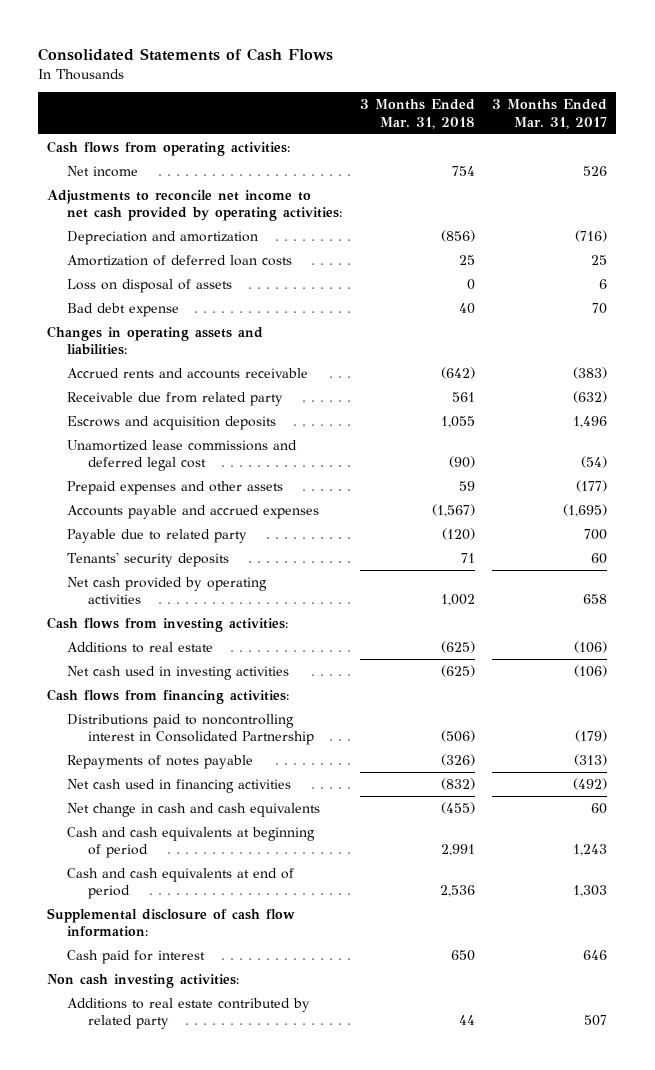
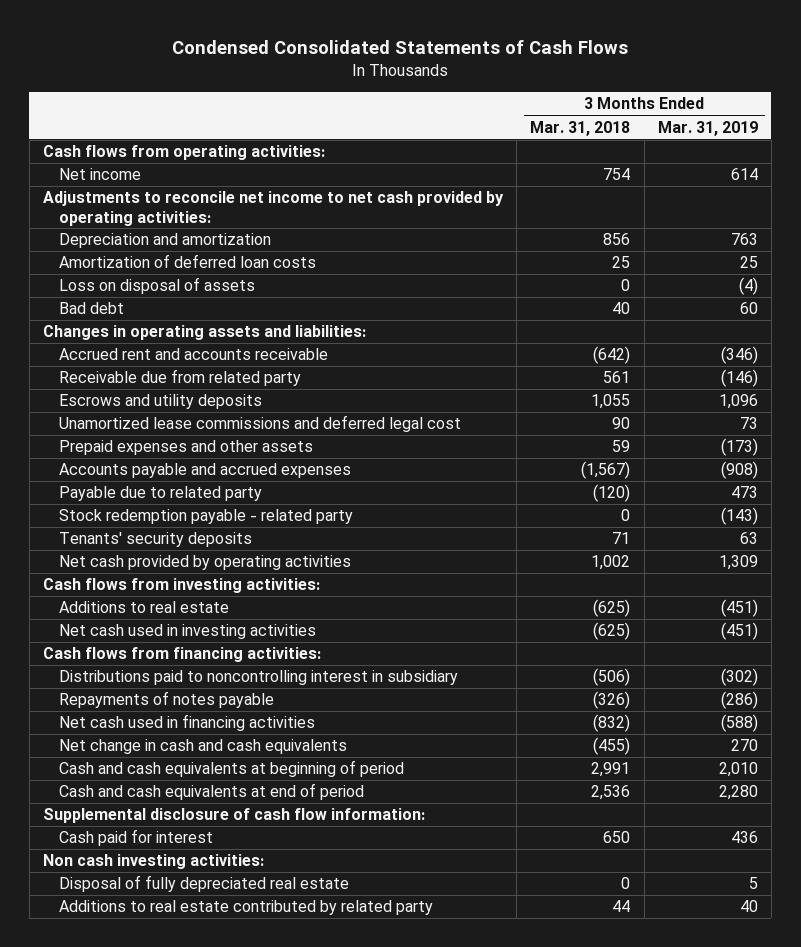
[38,47,334,61] Consolidated Statements of Cash Flows -> [172,40,629,55] Condensed Consolidated Statements of Cash Flows
[492,98,608,129] 3 Months Ended Mar. 31, 2017 -> none
none -> [657,120,758,136] Mar. 31, 2019
[440,229,475,242] (856) -> [603,233,631,246] 856
[67,302,180,317] Bad debt expense -> [59,302,125,315] Bad debt
[67,367,309,379] Accrued rents and accounts receivable -> [59,348,329,361] Accrued rent and accounts receivable
[67,415,277,430] Escrows and acquisition deposits -> [59,394,263,410] Escrows and utility deposits
[448,456,475,469] (90) -> [612,417,631,430] 90
none -> [59,509,354,525] Stock redemption payable - related party
[67,713,314,746] Distributions paid to noncontrolling interest in Consolidated Partnership -> [59,670,459,686] Distributions paid to noncontrolling interest in subsidiary
none -> [59,875,350,893] Disposal of fully depreciated real estate

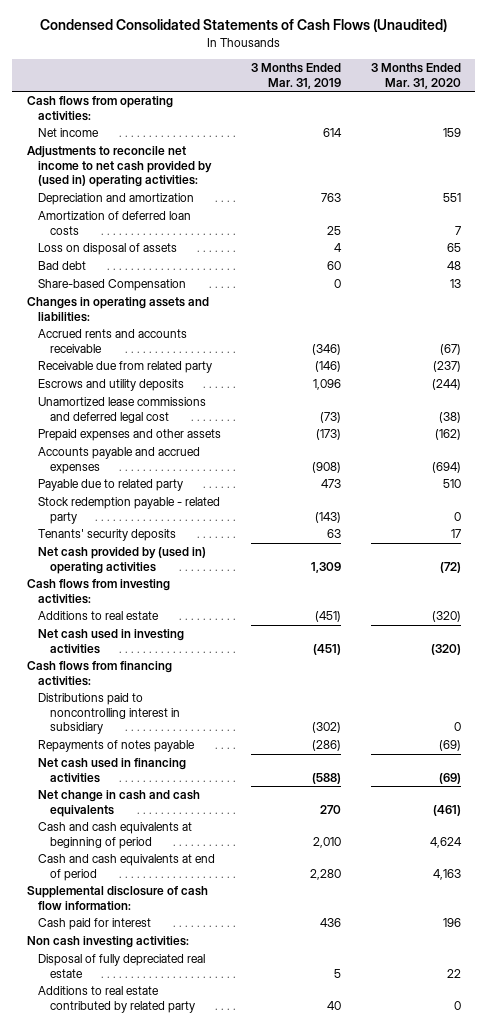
[172,40,629,55] Condensed Consolidated Statements of Cash Flows -> [39,19,447,33] Condensed Consolidated Statements of Cash Flows (Unaudited)
[530,120,631,136] Mar. 31, 2018 -> none
none -> [370,63,461,89] 3 Months Ended Mar. 31, 2020
[43,191,505,226] Adjustments to reconcile net income to net cash provided by operating activities: -> [26,146,213,188] Adjustments to reconcile net income to net cash provided by (used in) operating activities:
[738,277,758,296] (4) -> [334,243,343,253] 4
none -> [38,279,187,292] Share-based Compensation
[59,348,329,361] Accrued rent and accounts receivable -> [38,329,188,353] Accrued rents and accounts receivable
[739,417,758,430] 73 -> [320,411,342,423] (73)
[59,555,352,571] Net cash provided by operating activities -> [38,547,207,574] Net cash provided by (used in) operating activities

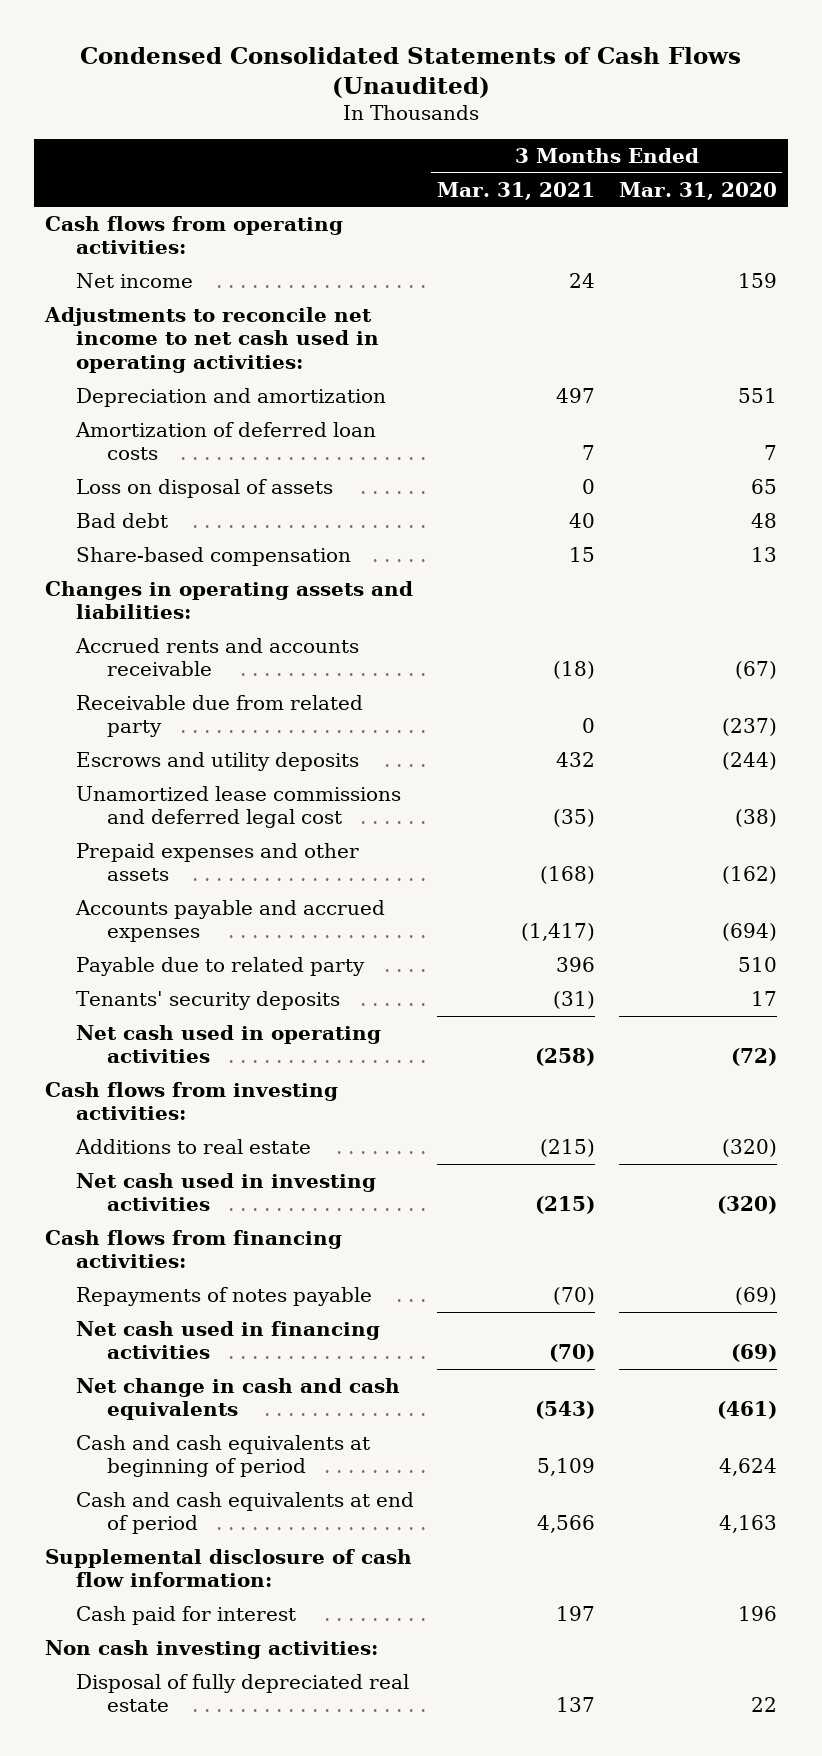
[251,63,342,89] 3 Months Ended Mar. 31, 2019 -> none
none -> [437,181,596,200] Mar. 31, 2021
[26,146,213,188] Adjustments to reconcile net income to net cash provided by (used in) operating activities: -> [44,306,379,374] Adjustments to reconcile net income to net cash used in operating activities:
[38,279,187,292] Share-based Compensation -> [75,546,351,566] Share-based compensation
[38,497,221,524] Stock redemption payable - related party -> none
[38,547,207,574] Net cash provided by (used in) operating activities -> [75,1024,381,1064] Net cash used in operating activities
[38,693,181,735] Distributions paid to noncontrolling interest in subsidiary -> none
[38,986,196,1013] Additions to real estate contributed by related party -> none

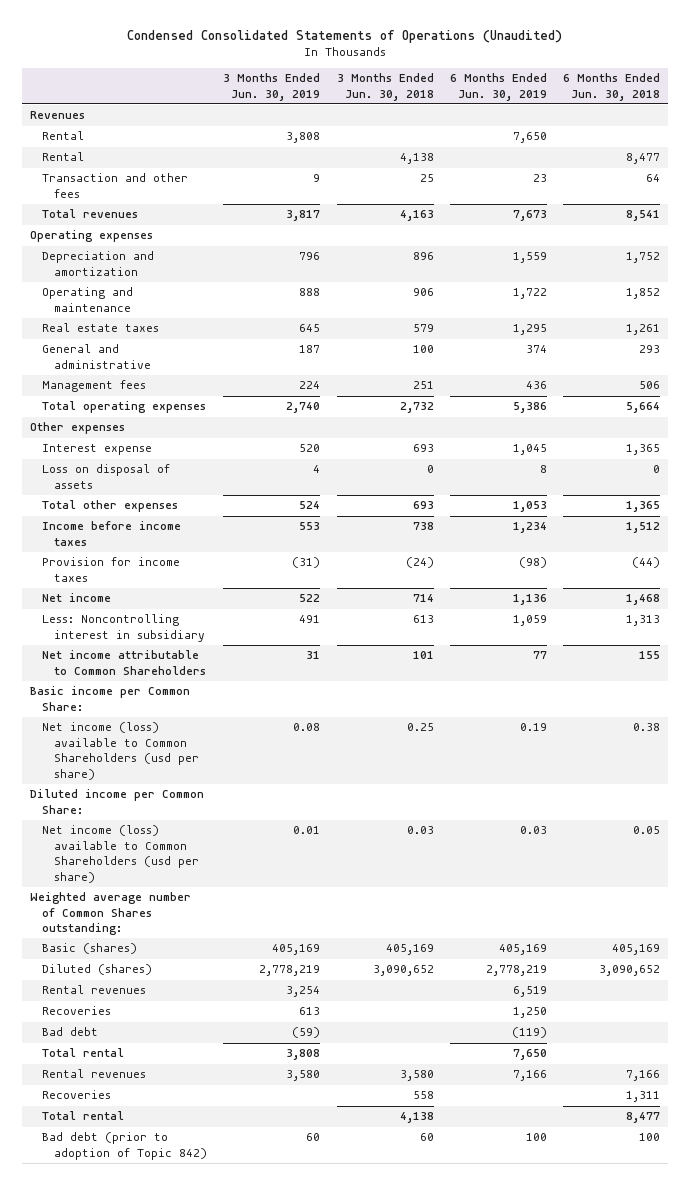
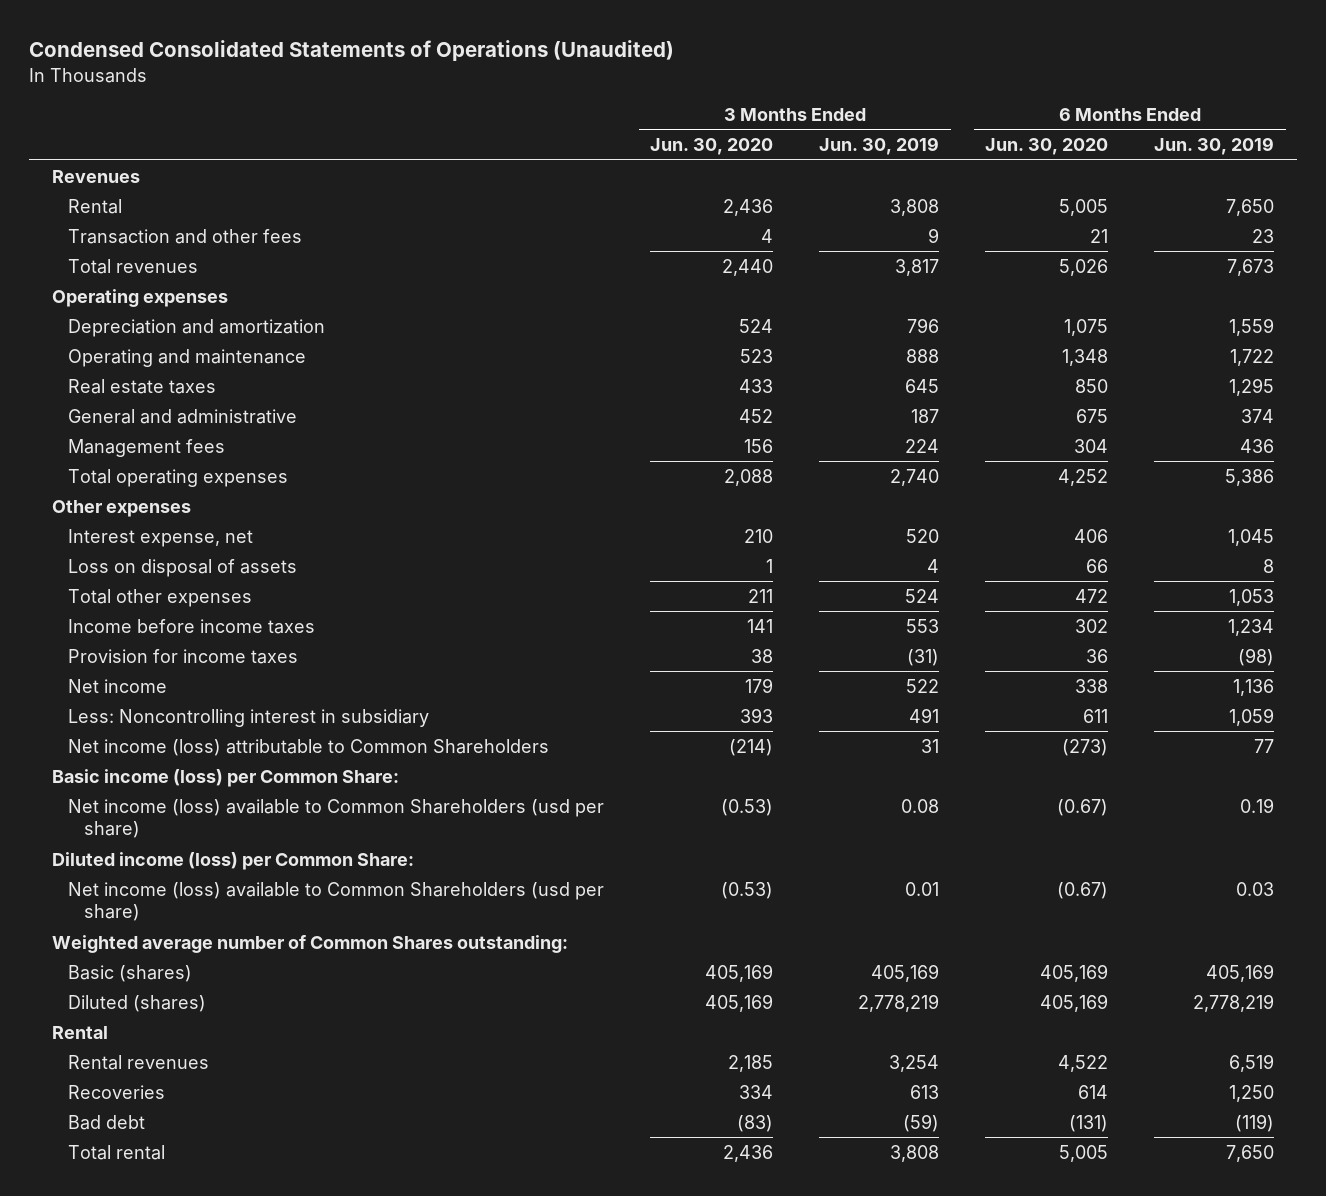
[336,73,434,101] 3 Months Ended Jun. 30, 2018 -> none
[563,73,661,101] 6 Months Ended Jun. 30, 2018 -> none
none -> [650,138,774,156] Jun. 30, 2020
none -> [985,138,1109,156] Jun. 30, 2020
[42,444,153,456] Interest expense -> [68,528,254,547] Interest expense, net
[42,650,207,675] Net income attributable to Common Shareholders -> [68,738,550,756] Net income (loss) attributable to Common Shareholders
[29,686,190,711] Basic income per Common Share: -> [52,768,400,787] Basic income (loss) per Common Share:
[29,789,204,814] Diluted income per Common Share: -> [52,851,415,870] Diluted income (loss) per Common Share:
[42,152,85,162] Rental -> [52,1025,109,1039] Rental
[42,1069,147,1079] Rental revenues -> none
[42,1090,112,1100] Recoveries -> none
[42,1111,125,1121] Total rental -> none
[42,1132,208,1160] Bad debt (prior to adoption of Topic 842) -> none

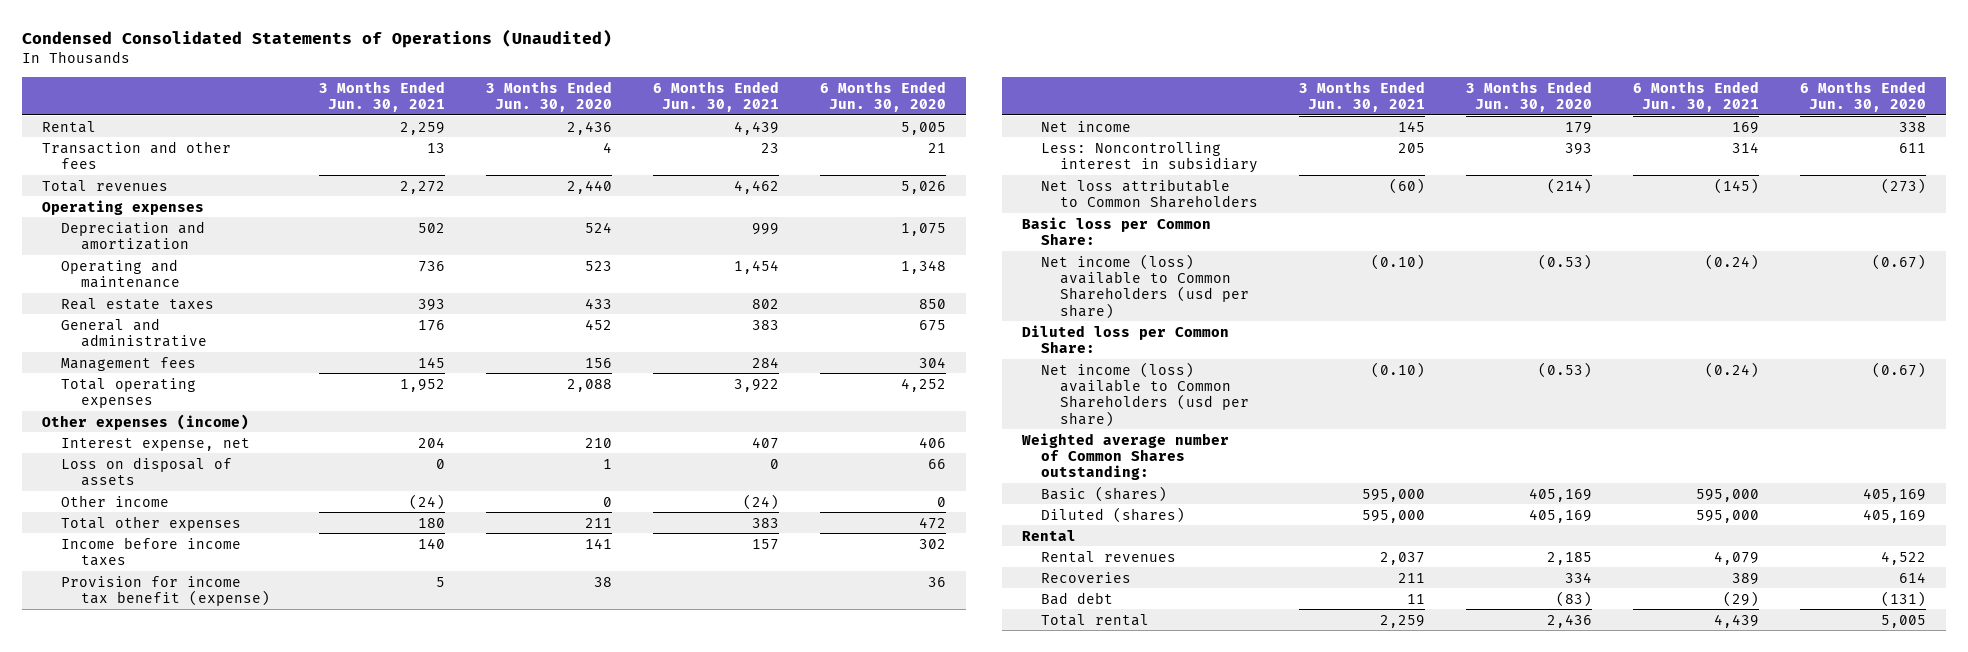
[819,137,940,156] Jun. 30, 2019 -> none
[1154,137,1275,156] Jun. 30, 2019 -> none
none -> [319,80,446,112] 3 Months Ended Jun. 30, 2021
none -> [653,80,780,112] 6 Months Ended Jun. 30, 2021
[52,169,141,183] Revenues -> none
[52,499,192,517] Other expenses -> [42,413,250,430] Other expenses (income)
none -> [61,494,170,507] Other income
[68,648,299,664] Provision for income taxes -> [61,575,270,606] Provision for income tax benefit (expense)
[68,738,550,756] Net income (loss) attributable to Common Shareholders -> [1041,178,1259,208] Net loss attributable to Common Shareholders
[52,768,400,787] Basic income (loss) per Common Share: -> [1022,216,1212,245] Basic loss per Common Share:
[52,851,415,870] Diluted income (loss) per Common Share: -> [1022,324,1230,353] Diluted loss per Common Share:

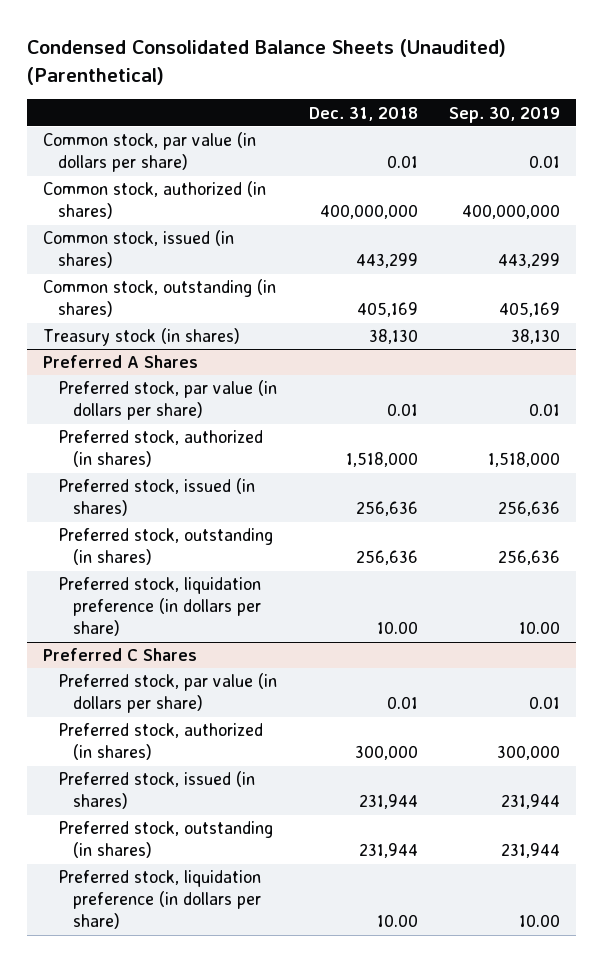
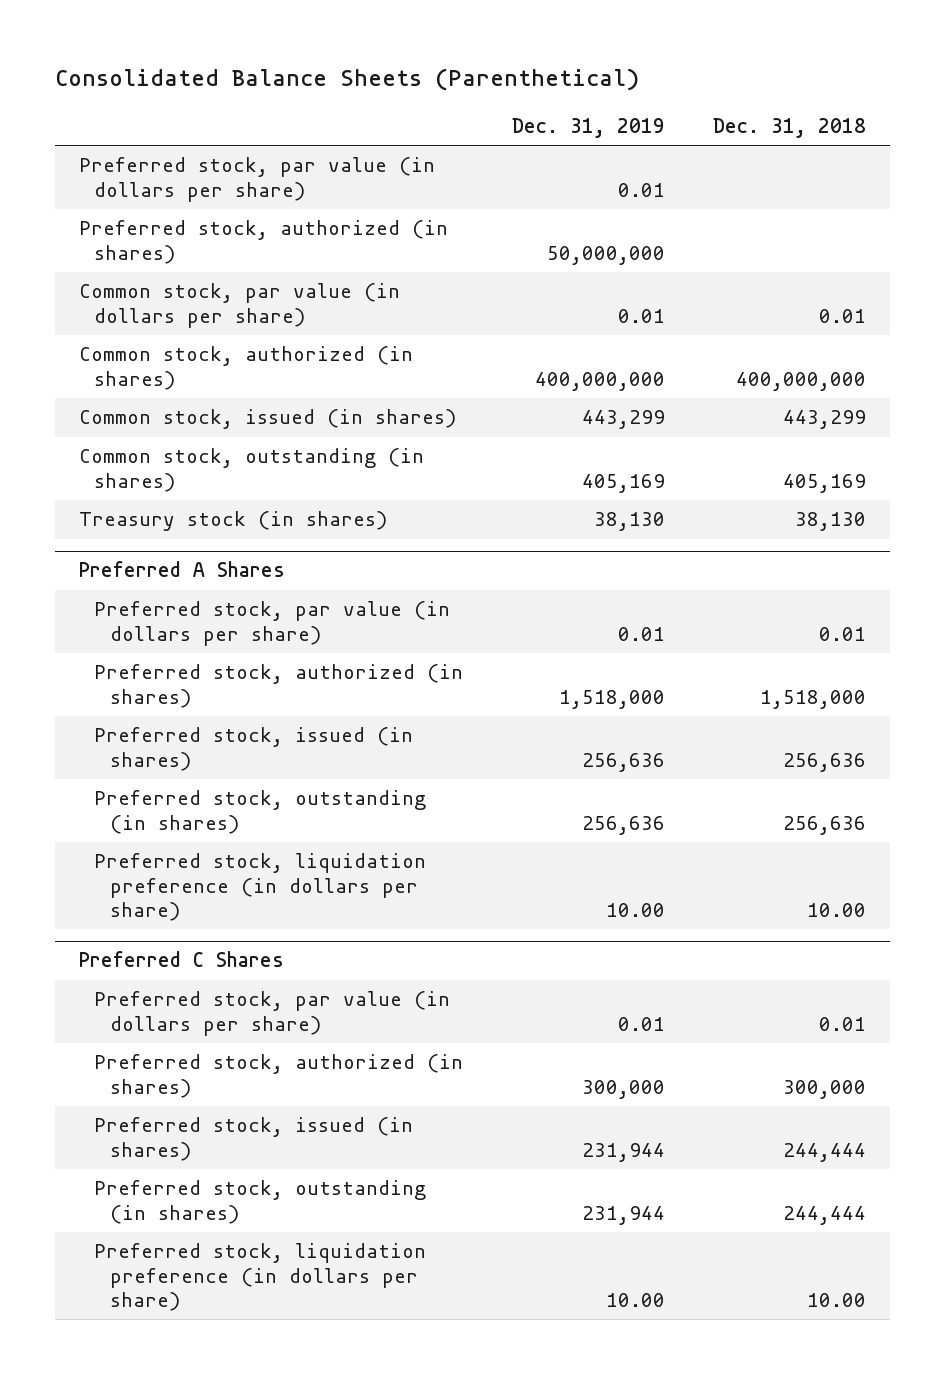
[27,39,507,85] Condensed Consolidated Balance Sheets (Unaudited) (Parenthetical) -> [54,68,639,92] Consolidated Balance Sheets (Parenthetical)
[449,106,561,123] Sep. 30, 2019 -> none
none -> [511,117,665,138] Dec. 31, 2019
none -> [79,157,436,202] Preferred stock, par value (in dollars per share)
none -> [79,220,449,264] Preferred stock, authorized (in shares)
[358,794,418,810] 231,944 -> [782,1142,866,1162] 244,444
[358,843,418,859] 231,944 -> [782,1205,866,1225] 244,444

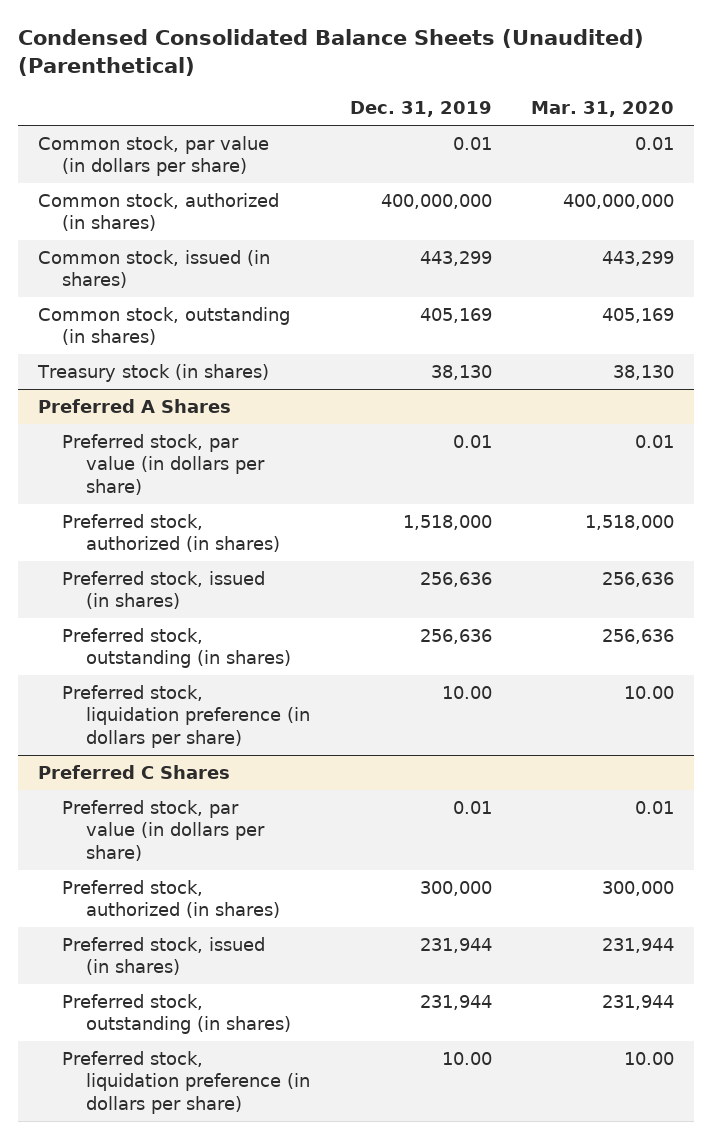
[54,68,639,92] Consolidated Balance Sheets (Parenthetical) -> [17,29,644,76] Condensed Consolidated Balance Sheets (Unaudited) (Parenthetical)
[712,117,866,138] Dec. 31, 2018 -> none
none -> [530,101,674,118] Mar. 31, 2020
[79,157,436,202] Preferred stock, par value (in dollars per share) -> none
[79,220,449,264] Preferred stock, authorized (in shares) -> none

